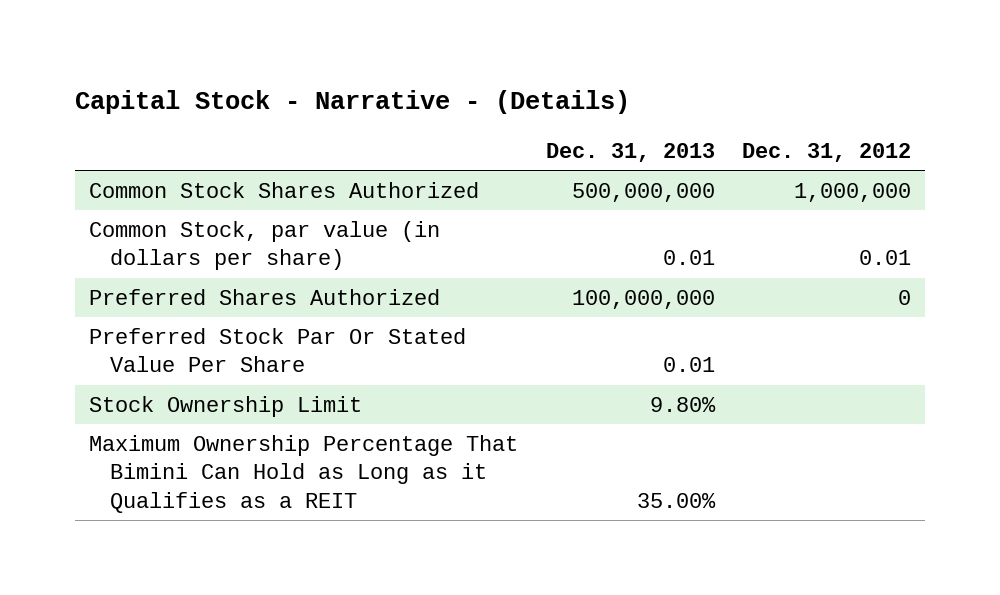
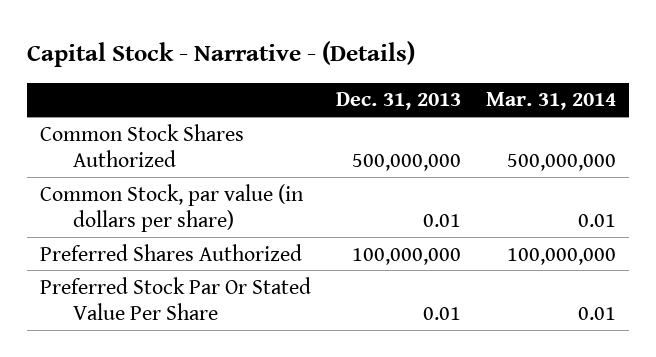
[742,143,912,163] Dec. 31, 2012 -> none
none -> [486,92,617,111] Mar. 31, 2014
[88,395,362,417] Stock Ownership Limit -> none
[88,434,518,514] Maximum Ownership Percentage That Bimini Can Hold as Long as it Qualifies as a REIT -> none

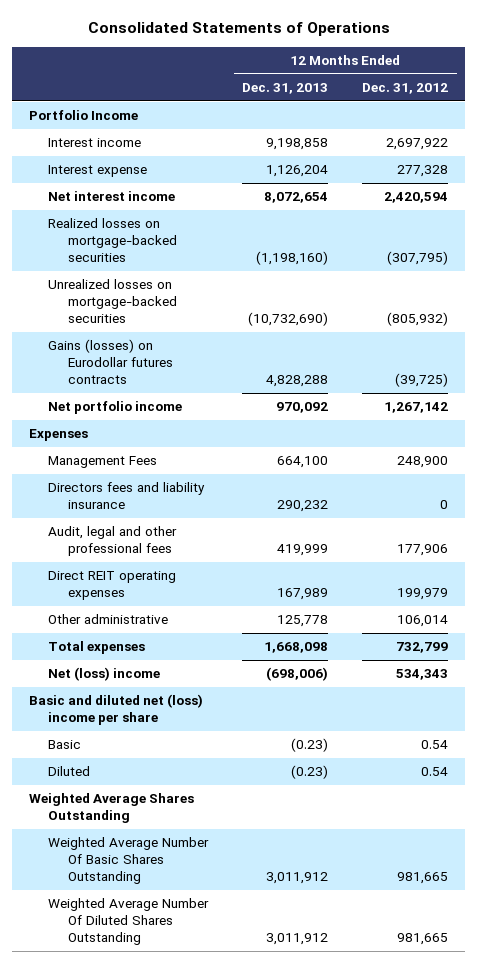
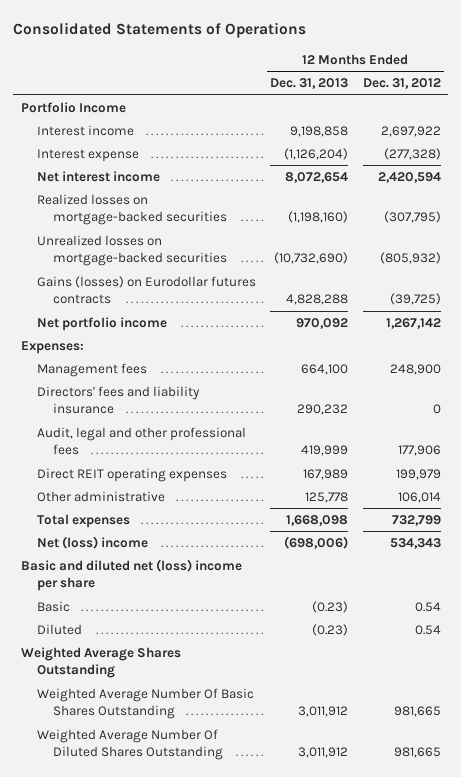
[266,165,329,178] 1,126,204 -> [284,147,349,160] (1,126,204)
[397,165,449,178] 277,328 -> [383,147,441,160] (277,328)
[29,429,89,442] Expenses -> [20,340,84,354] Expenses:
[48,456,158,469] Management Fees -> [36,362,147,377] Management fees
[48,482,206,510] Directors fees and liability insurance -> [36,385,200,415] Directors' fees and liability insurance

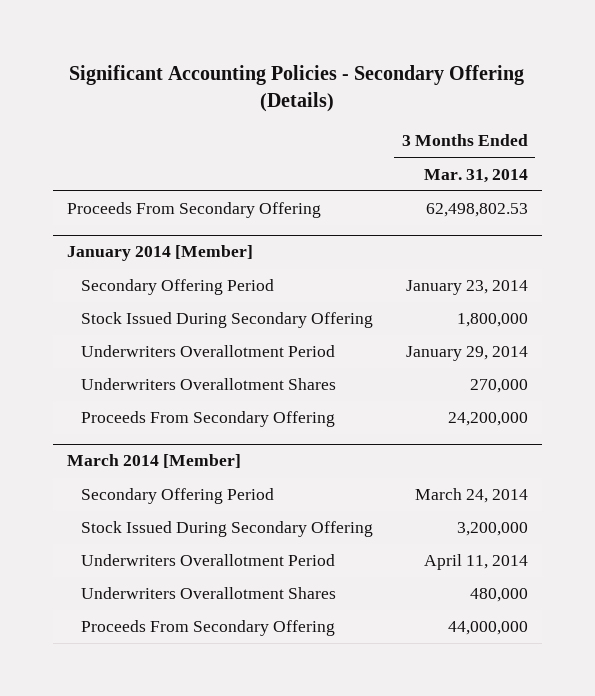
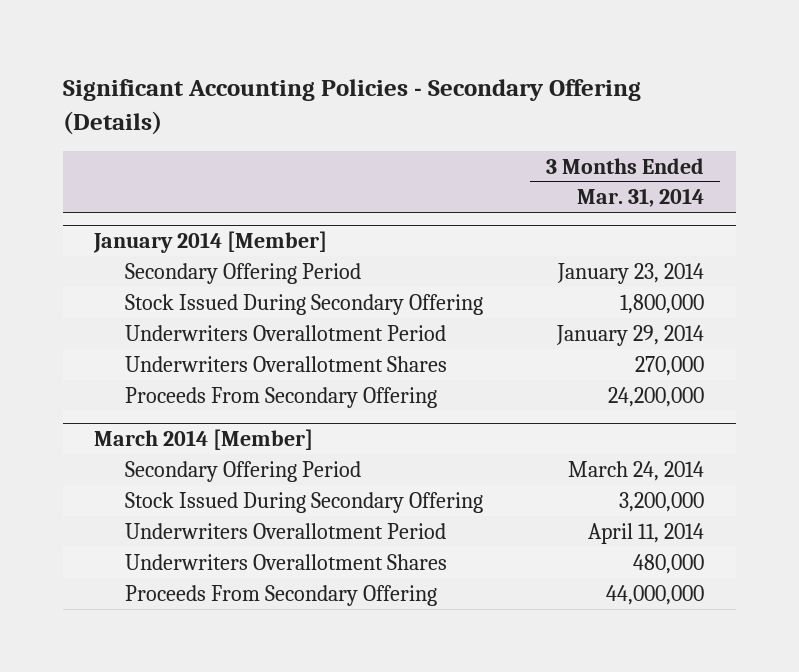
[67,202,322,219] Proceeds From Secondary Offering -> none

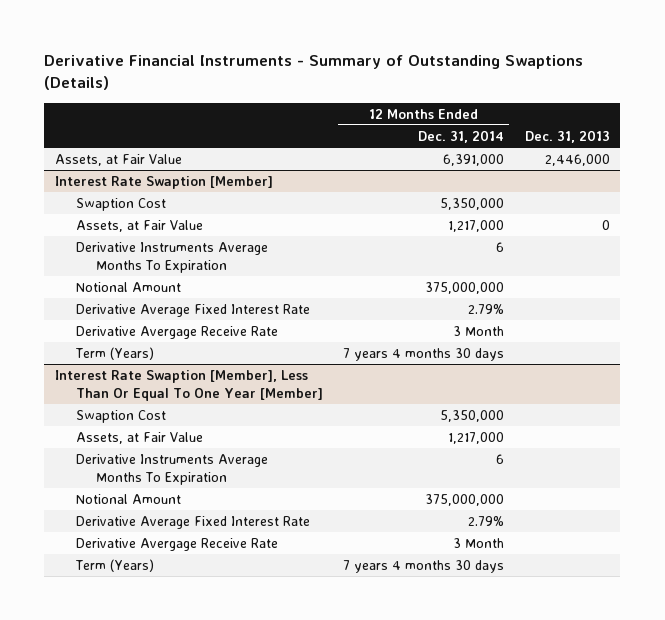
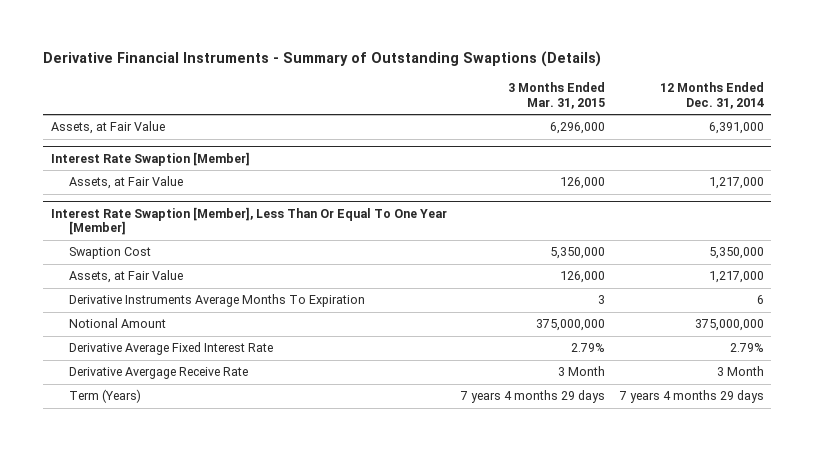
[524,129,610,143] Dec. 31, 2013 -> none
none -> [508,82,606,109] 3 Months Ended Mar. 31, 2015
[75,197,166,211] Swaption Cost -> none
[75,241,268,273] Derivative Instruments Average Months To Expiration -> none
[75,281,181,292] Notional Amount -> none
[75,303,310,317] Derivative Average Fixed Interest Rate -> none
[75,325,278,339] Derivative Avergage Receive Rate -> none
[74,346,154,360] Term (Years) -> none
[343,559,505,573] 7 years 4 months 30 days -> [618,390,764,404] 7 years 4 months 29 days

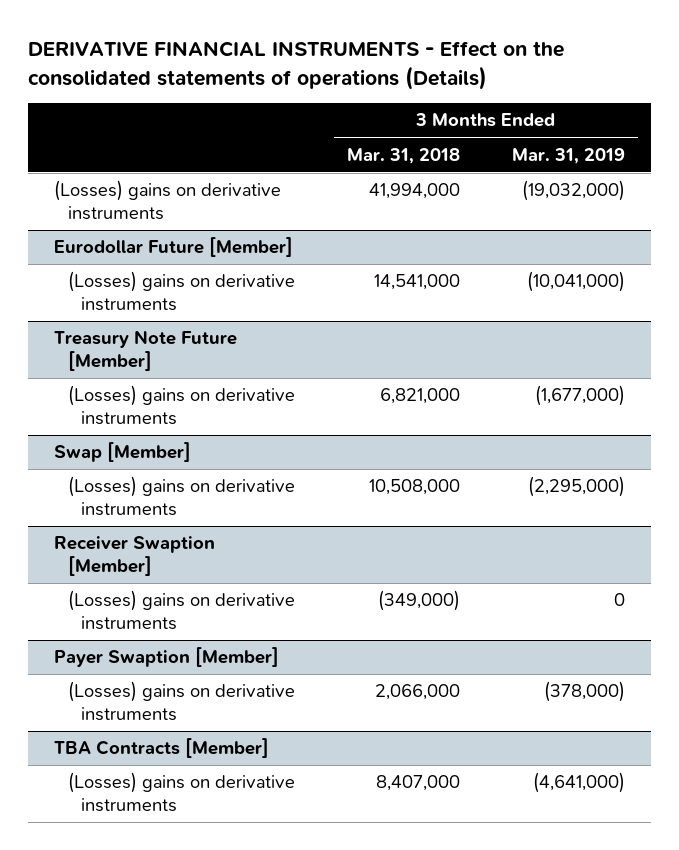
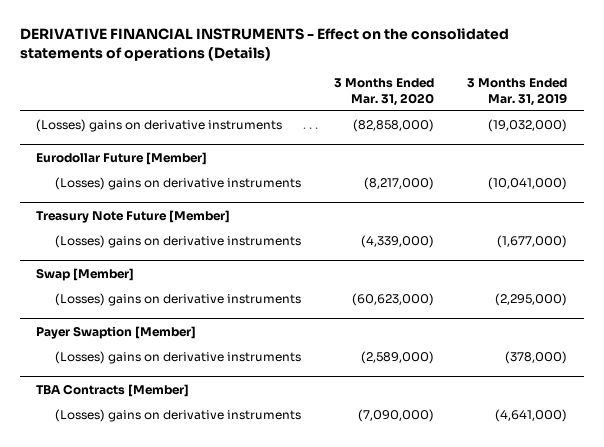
[346,147,460,164] Mar. 31, 2018 -> none
none -> [334,78,435,106] 3 Months Ended Mar. 31, 2020
[54,536,216,576] Receiver Swaption [Member] -> none
[67,590,295,630] (Losses) gains on derivative instruments -> none

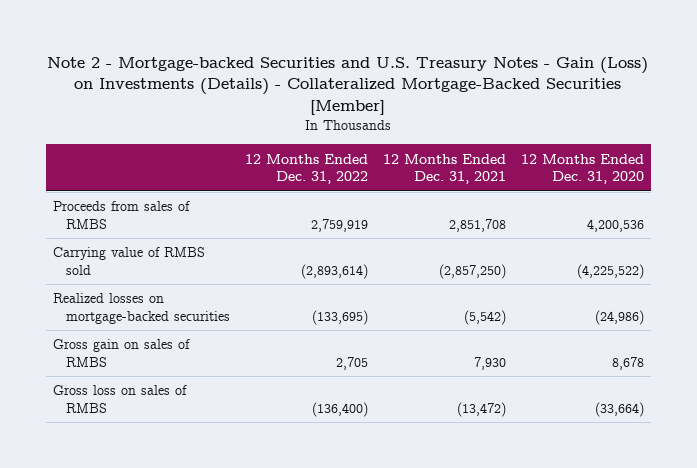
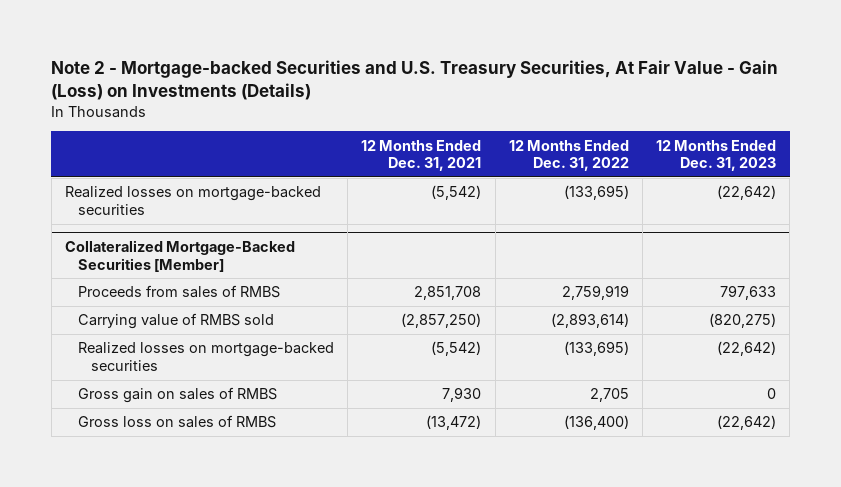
[47,56,649,116] Note 2 - Mortgage-backed Securities and U.S. Treasury Notes - Gain (Loss) on Investments (Details) - Collateralized Mortgage-Backed Securities [Member] -> [51,60,779,100] Note 2 - Mortgage-backed Securities and U.S. Treasury Securities, At Fair Value - Gain (Loss) on Investments (Details)
[520,153,644,185] 12 Months Ended Dec. 31, 2020 -> none
none -> [656,139,777,172] 12 Months Ended Dec. 31, 2023
none -> [65,186,322,215] Realized losses on mortgage-backed securities
none -> [65,240,296,272] Collateralized Mortgage-Backed Securities [Member]

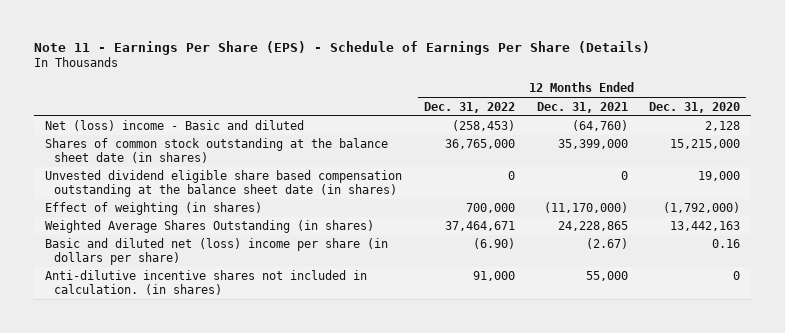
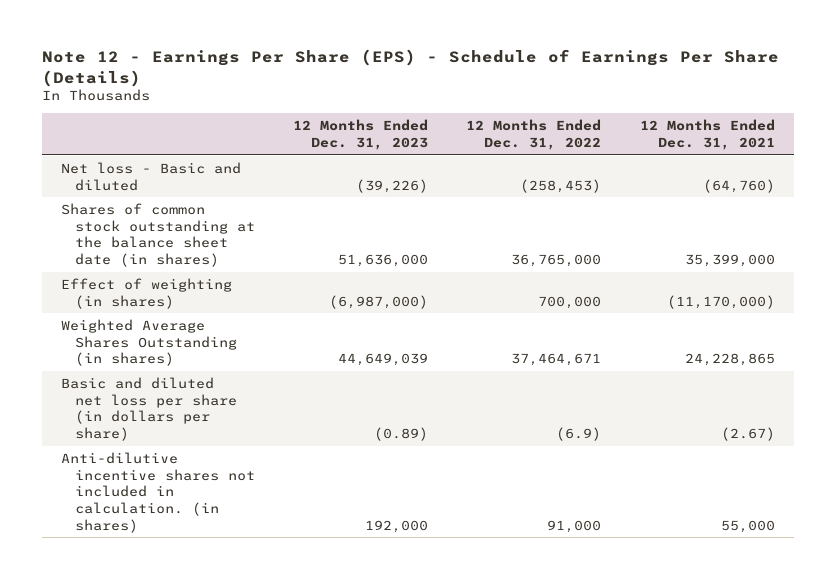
[33,40,650,55] Note 11 - Earnings Per Share (EPS) - Schedule of Earnings Per Share (Details) -> [42,49,780,87] Note 12 - Earnings Per Share (EPS) - Schedule of Earnings Per Share (Details)
[649,101,741,113] Dec. 31, 2020 -> none
none -> [293,119,429,150] 12 Months Ended Dec. 31, 2023
[44,120,304,132] Net (loss) income - Basic and diluted -> [61,161,242,191] Net loss - Basic and diluted
[44,170,402,198] Unvested dividend eligible share based compensation outstanding at the balance sheet date (in shares) -> none
[44,238,388,266] Basic and diluted net (loss) income per share (in dollars per share) -> [61,376,237,441] Basic and diluted net loss per share (in dollars per share)
[472,238,515,250] (6.90) -> [556,426,602,441] (6.9)

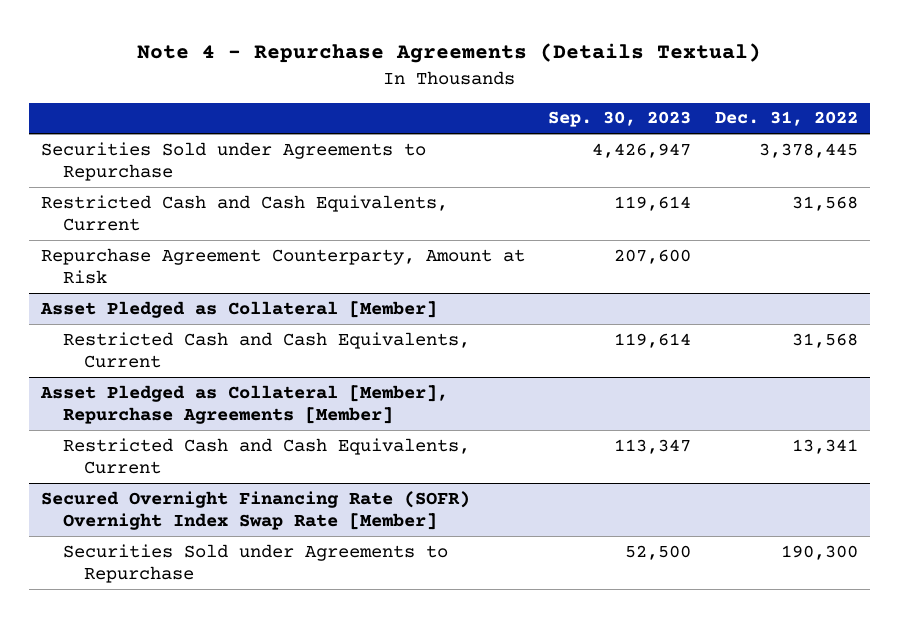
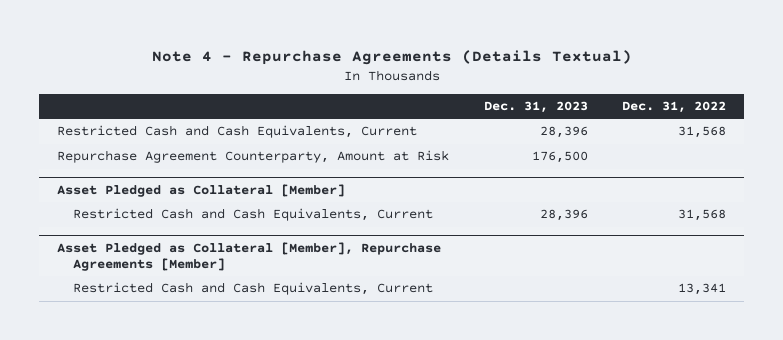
[548,111,692,128] Sep. 30, 2023 -> none
none -> [483,101,588,114] Dec. 31, 2023
[40,141,426,182] Securities Sold under Agreements to Repurchase -> none
[40,490,470,531] Secured Overnight Financing Rate (SOFR) Overnight Index Swap Rate [Member] -> none
[62,543,448,584] Securities Sold under Agreements to Repurchase -> none

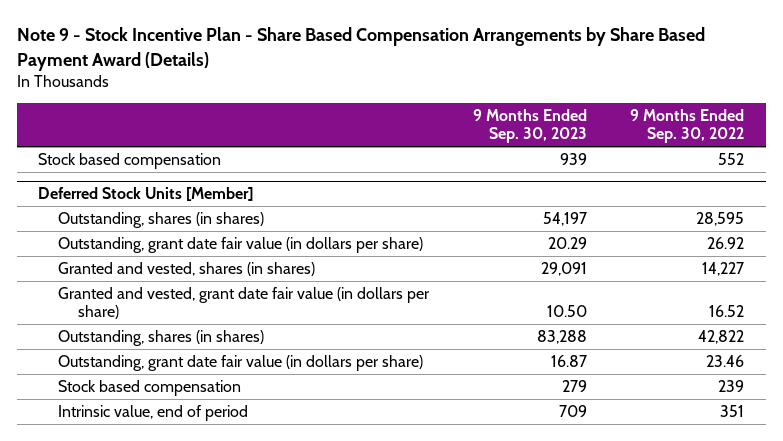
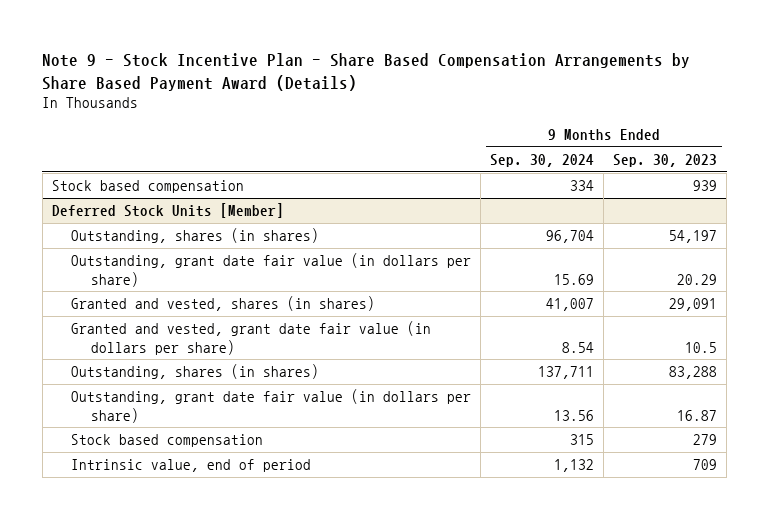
[630,109,745,144] 9 Months Ended Sep. 30, 2022 -> none
none -> [490,153,595,167] Sep. 30, 2024
[546,305,587,318] 10.50 -> [685,341,718,353] 10.5

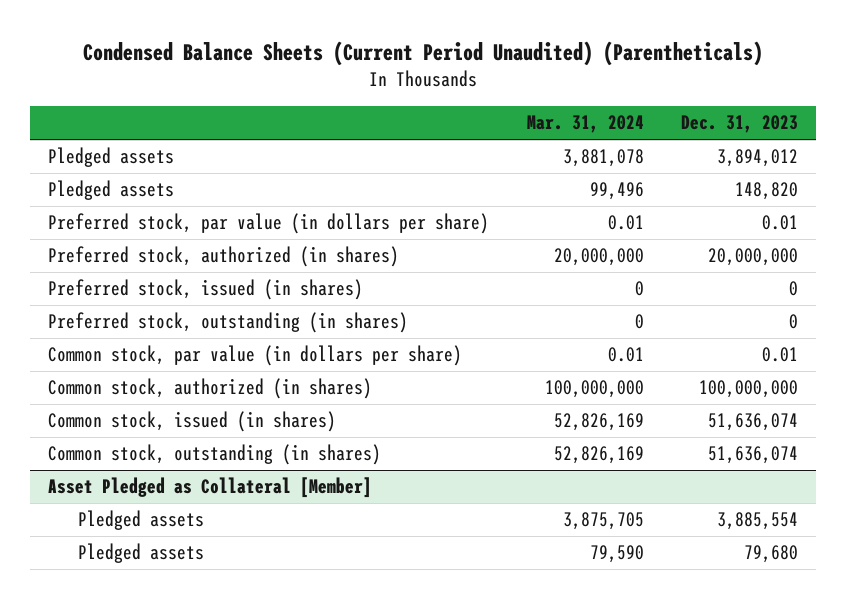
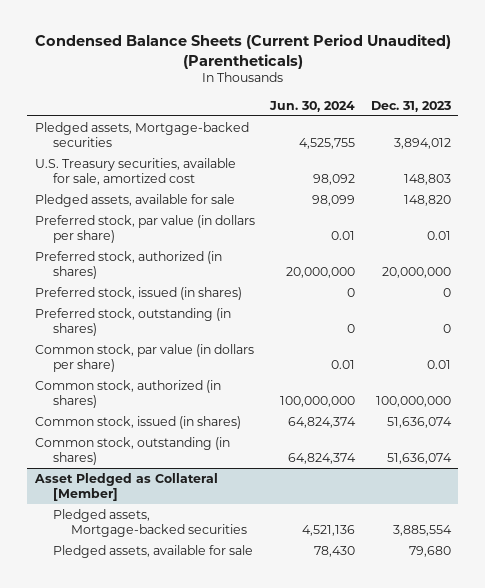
[526,115,644,134] Mar. 31, 2024 -> none
none -> [269,100,356,112] Jun. 30, 2024
[48,147,175,168] Pledged assets -> [34,121,249,147] Pledged assets, Mortgage-backed securities
none -> [34,157,236,185] U.S. Treasury securities, available for sale, amortized cost
[48,180,175,201] Pledged assets -> [34,193,235,207] Pledged assets, available for sale
[78,510,205,531] Pledged assets -> [52,508,247,537] Pledged assets, Mortgage-backed securities
[78,543,205,564] Pledged assets -> [52,544,253,558] Pledged assets, available for sale

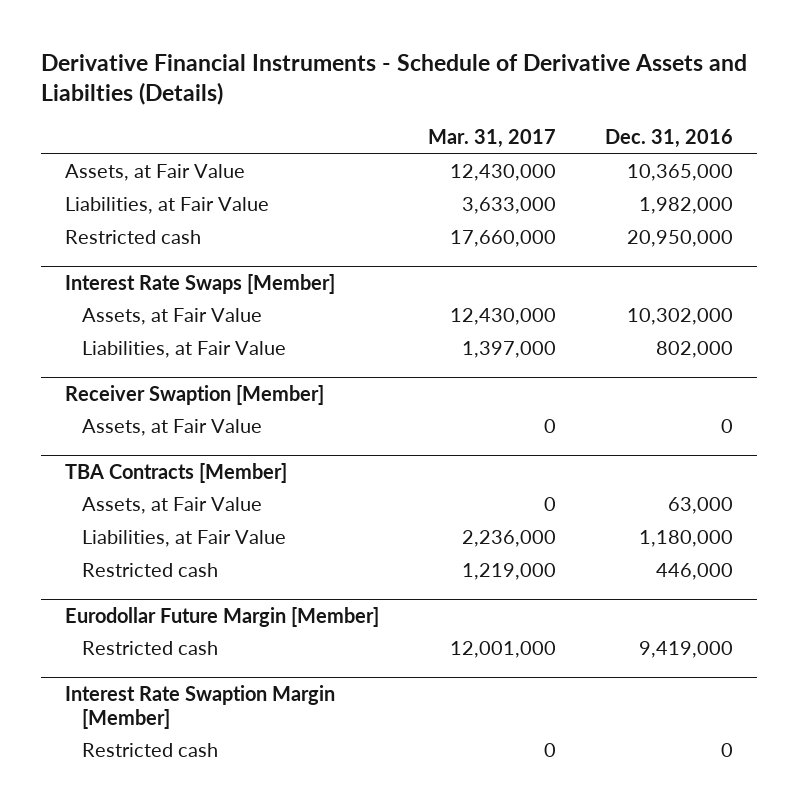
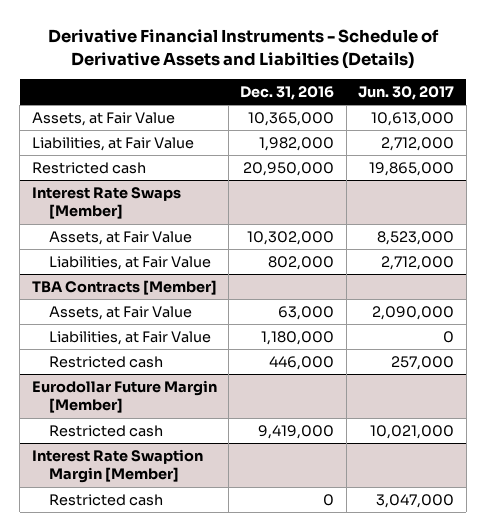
[428,129,557,149] Mar. 31, 2017 -> none
none -> [358,85,455,100] Jun. 30, 2017
[65,384,325,405] Receiver Swaption [Member] -> none
[82,419,263,437] Assets, at Fair Value -> none

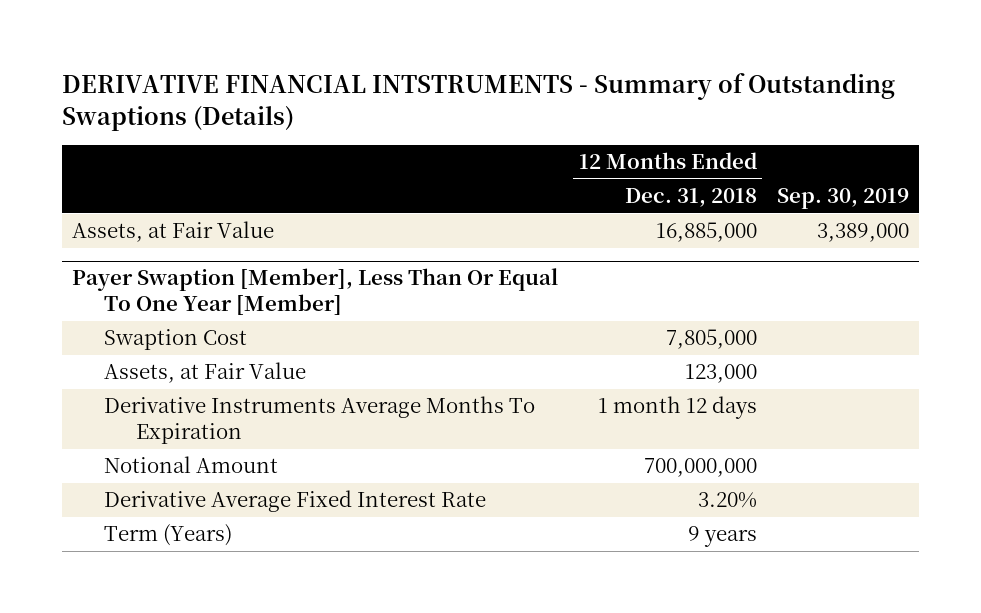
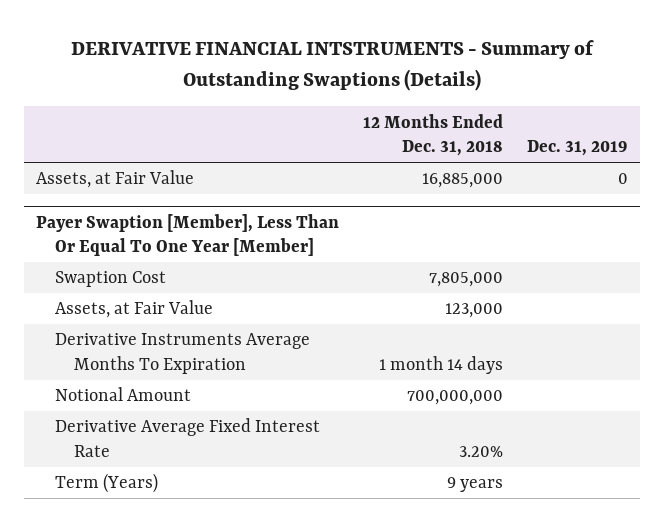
[777,188,910,210] Sep. 30, 2019 -> none
none -> [527,140,629,157] Dec. 31, 2019
[597,396,757,420] 1 month 12 days -> [379,355,504,374] 1 month 14 days

